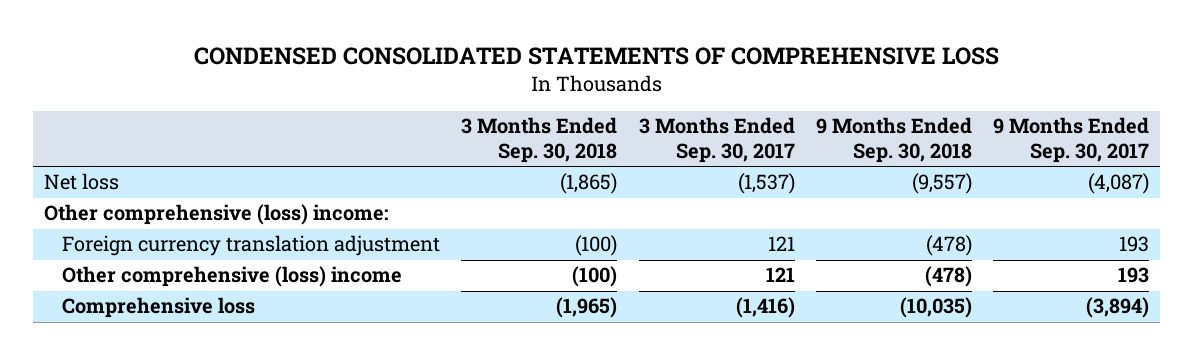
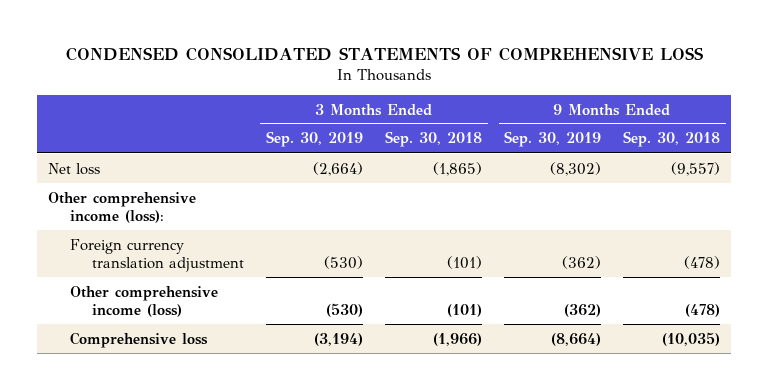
[638,117,795,164] 3 Months Ended Sep. 30, 2017 -> none
[993,117,1150,164] 9 Months Ended Sep. 30, 2017 -> none
none -> [265,131,363,148] Sep. 30, 2019
none -> [504,131,602,148] Sep. 30, 2019
[43,204,388,226] Other comprehensive (loss) income: -> [48,191,197,223] Other comprehensive income (loss):
[575,235,618,257] (100) -> [446,255,482,269] (101)
[61,266,402,288] Other comprehensive (loss) income -> [69,285,218,317] Other comprehensive income (loss)
[572,266,618,288] (100) -> [446,303,482,317] (101)
[556,297,618,319] (1,965) -> [432,332,482,346] (1,966)

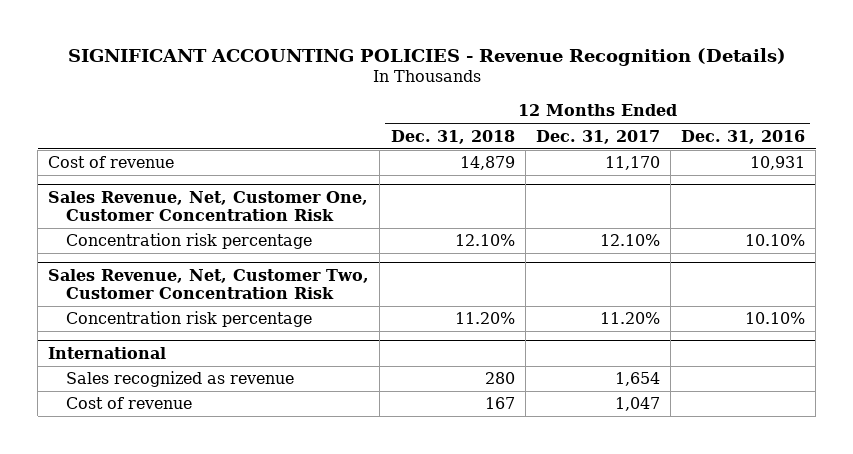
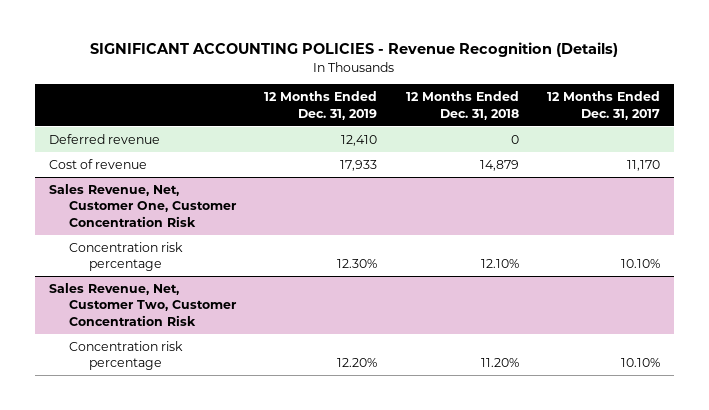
[681,129,806,144] Dec. 31, 2016 -> none
none -> [264,91,378,120] 12 Months Ended Dec. 31, 2019
none -> [48,133,160,144] Deferred revenue
[599,234,660,247] 12.10% -> [620,259,660,269] 10.10%
[48,346,167,359] International -> none
[66,371,295,388] Sales recognized as revenue -> none
[66,397,193,410] Cost of revenue -> none
[599,312,660,325] 11.20% -> [620,358,660,368] 10.10%

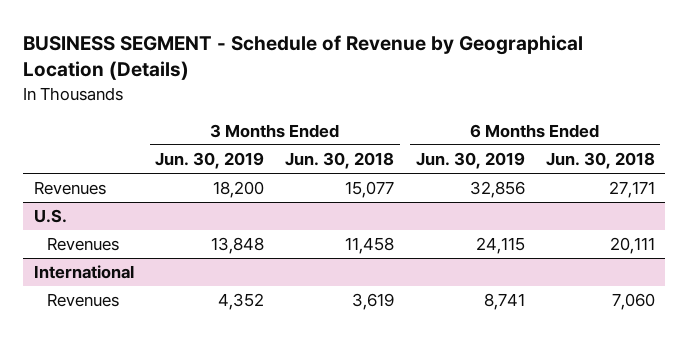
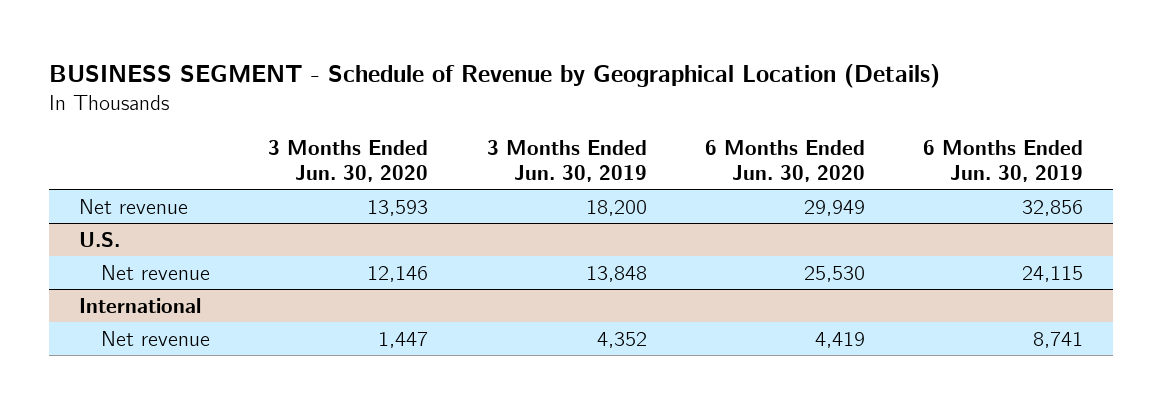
[285,152,395,170] Jun. 30, 2018 -> none
[545,152,655,170] Jun. 30, 2018 -> none
none -> [268,139,429,182] 3 Months Ended Jun. 30, 2020
none -> [705,139,866,182] 6 Months Ended Jun. 30, 2020
[33,181,106,196] Revenues -> [78,198,188,214] Net revenue
[46,237,119,252] Revenues -> [101,264,211,280] Net revenue
[46,293,119,308] Revenues -> [101,330,211,346] Net revenue

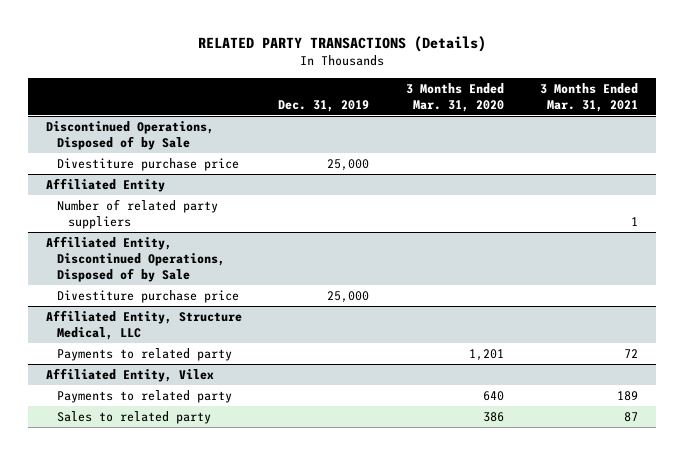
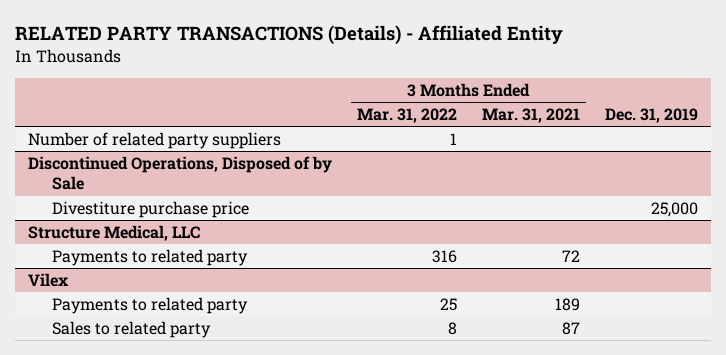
[198,35,487,52] RELATED PARTY TRANSACTIONS (Details) -> [15,25,564,46] RELATED PARTY TRANSACTIONS (Details) - Affiliated Entity
[405,82,504,112] 3 Months Ended Mar. 31, 2020 -> none
none -> [356,108,457,124] Mar. 31, 2022
none -> [27,131,281,149] Number of related party suppliers
[57,198,219,230] Number of related party suppliers -> none
[46,235,226,283] Affiliated Entity, Discontinued Operations, Disposed of by Sale -> none
[57,289,240,303] Divestiture purchase price -> none
[46,309,243,341] Affiliated Entity, Structure Medical, LLC -> none
[46,177,166,192] Affiliated Entity -> [27,224,200,241] Structure Medical, LLC
[46,367,215,382] Affiliated Entity, Vilex -> none
none -> [27,272,69,287] Vilex

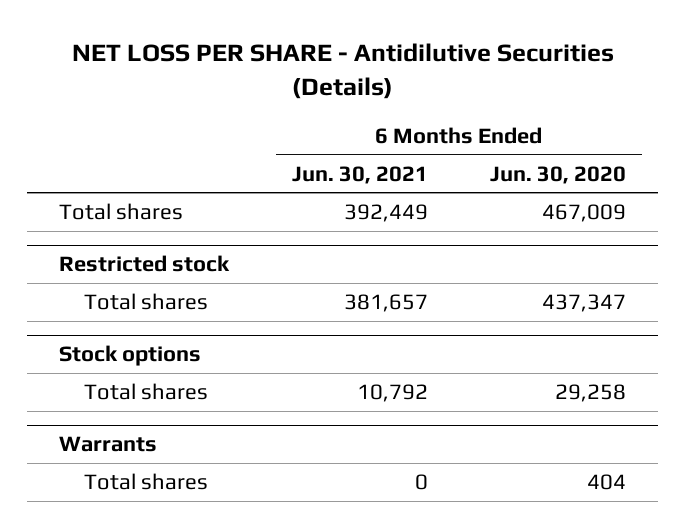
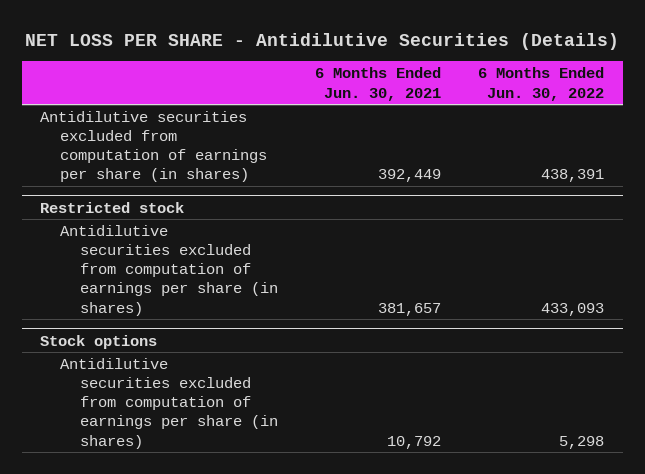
[490,165,627,184] Jun. 30, 2020 -> none
none -> [478,67,605,101] 6 Months Ended Jun. 30, 2022
[58,202,183,220] Total shares -> [40,111,268,183] Antidilutive securities excluded from computation of earnings per share (in shares)
[84,292,209,310] Total shares -> [60,225,278,316] Antidilutive securities excluded from computation of earnings per share (in shares)
[58,436,157,453] Warrants -> none
[84,472,209,490] Total shares -> none
[84,382,209,400] Total shares -> [60,358,278,449] Antidilutive securities excluded from computation of earnings per share (in shares)

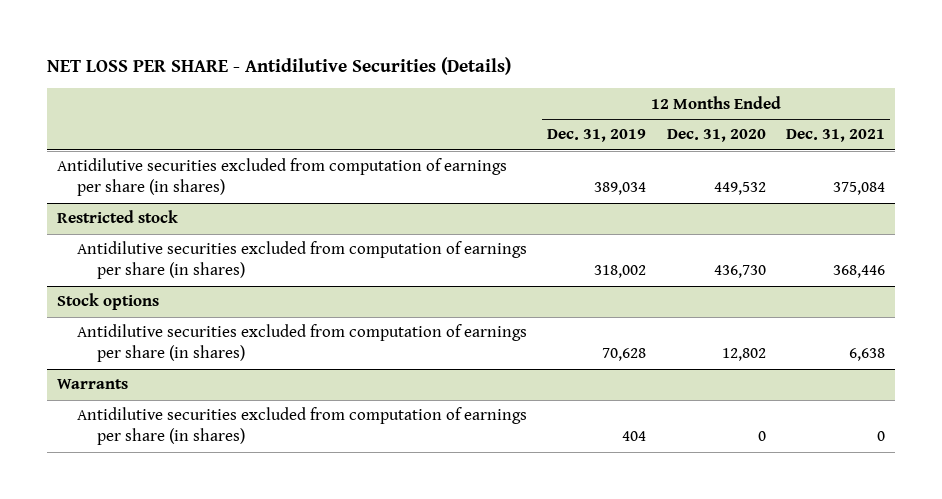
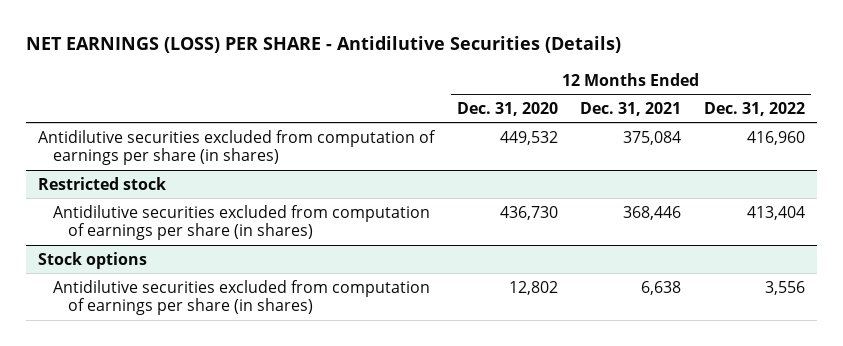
[46,57,511,76] NET LOSS PER SHARE - Antidilutive Securities (Details) -> [26,36,622,54] NET EARNINGS (LOSS) PER SHARE - Antidilutive Securities (Details)
[547,129,647,143] Dec. 31, 2019 -> none
none -> [704,101,806,116] Dec. 31, 2022
[56,379,128,390] Warrants -> none
[77,407,528,446] Antidilutive securities excluded from computation of earnings per share (in shares) -> none

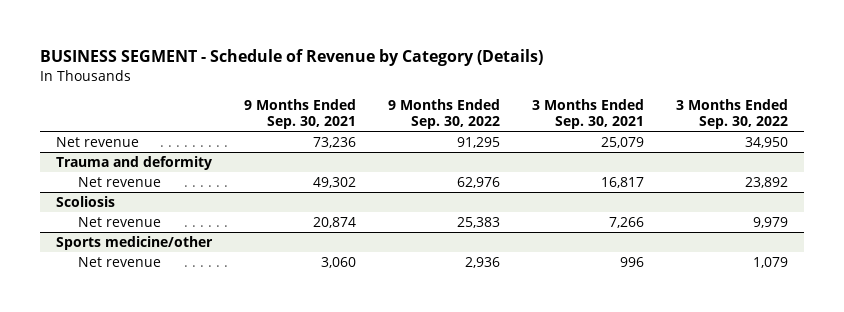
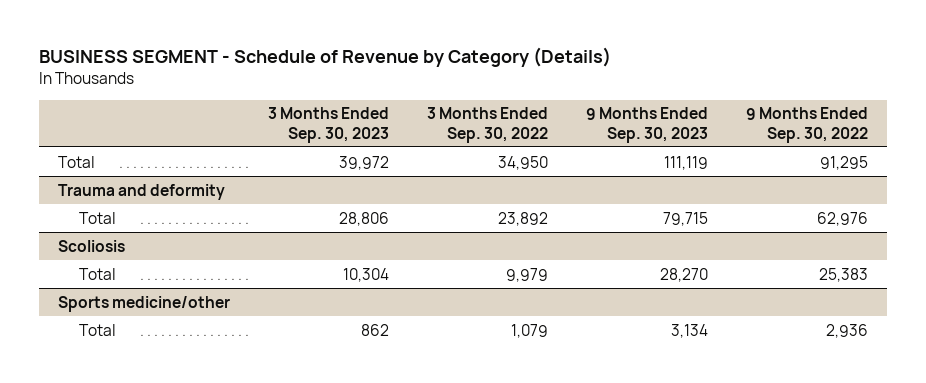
[244,98,357,130] 9 Months Ended Sep. 30, 2021 -> none
[532,98,645,130] 3 Months Ended Sep. 30, 2021 -> none
none -> [267,107,389,143] 3 Months Ended Sep. 30, 2023
none -> [585,107,708,143] 9 Months Ended Sep. 30, 2023
[56,137,140,148] Net revenue -> [57,155,95,168] Total
[77,177,161,188] Net revenue -> [79,211,117,224] Total
[77,217,161,228] Net revenue -> [79,267,117,280] Total
[77,257,161,268] Net revenue -> [79,323,117,336] Total

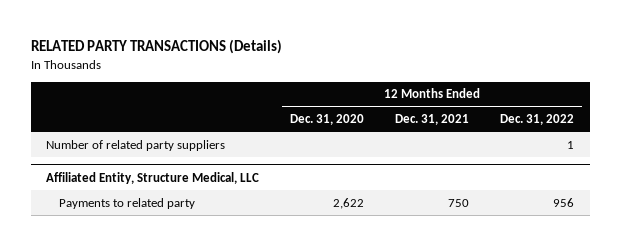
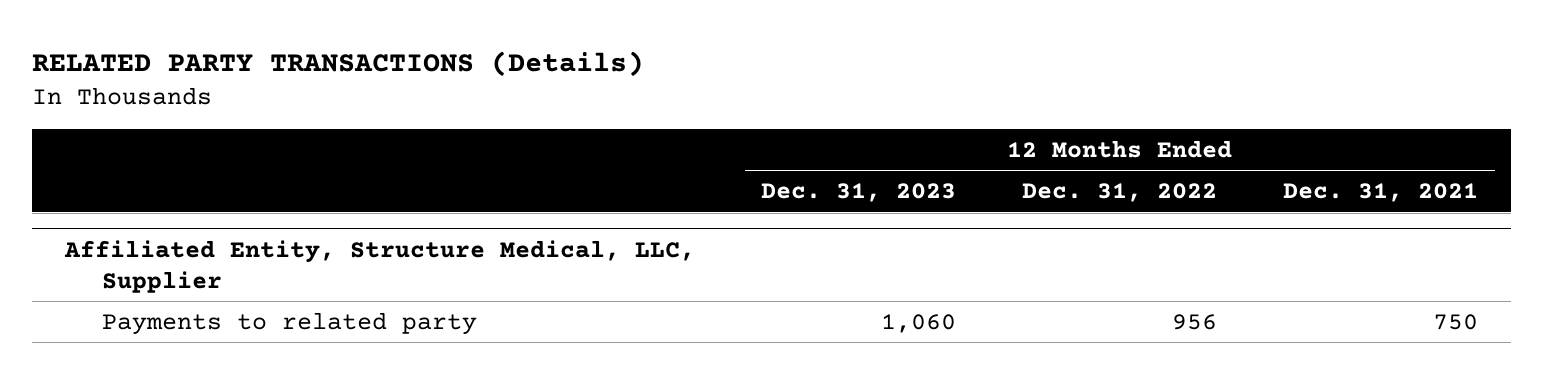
[290,114,365,126] Dec. 31, 2020 -> none
none -> [761,183,957,203] Dec. 31, 2023
[46,139,226,151] Number of related party suppliers -> none
[46,171,260,184] Affiliated Entity, Structure Medical, LLC -> [64,239,696,293] Affiliated Entity, Structure Medical, LLC, Supplier

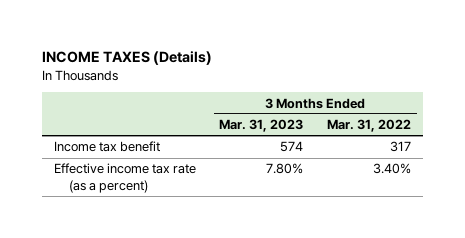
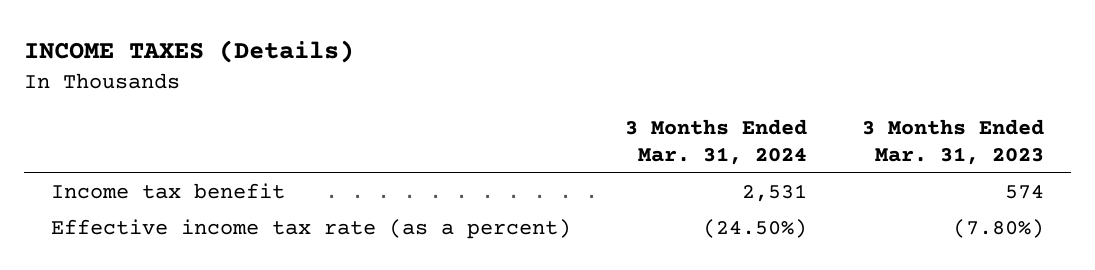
[326,119,411,133] Mar. 31, 2022 -> none
none -> [625,118,808,166] 3 Months Ended Mar. 31, 2024
[266,163,304,175] 7.80% -> [952,219,1044,239] (7.80%)

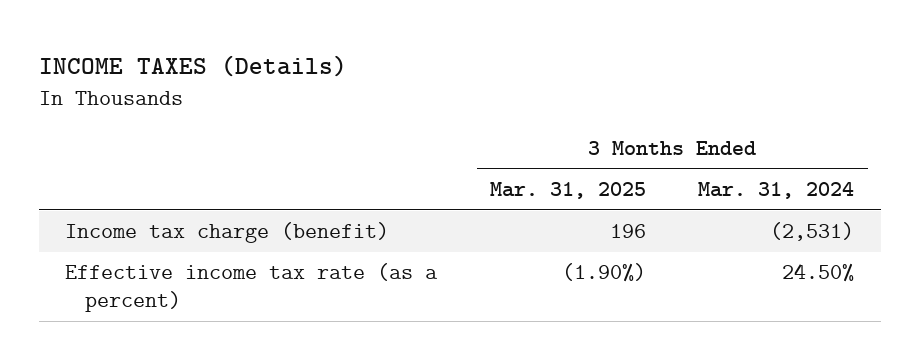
[861,118,1044,166] 3 Months Ended Mar. 31, 2023 -> none
none -> [489,182,646,200] Mar. 31, 2025
[51,183,286,200] Income tax benefit -> [65,222,390,244] Income tax charge (benefit)
[742,184,808,203] 2,531 -> [770,222,855,242] (2,531)
[703,219,808,239] (24.50%) -> [782,263,855,283] 24.50%

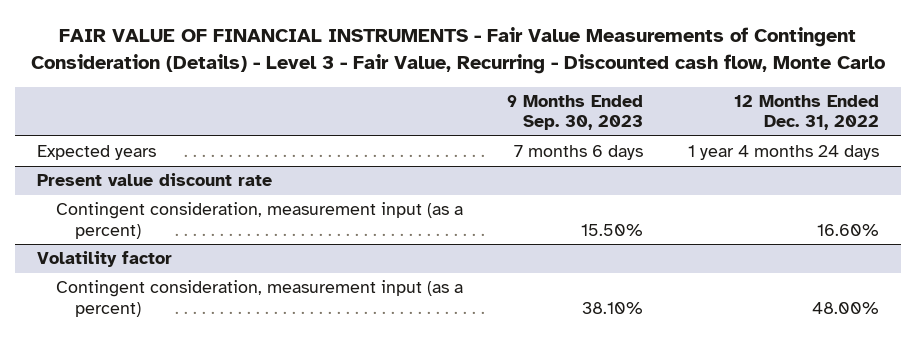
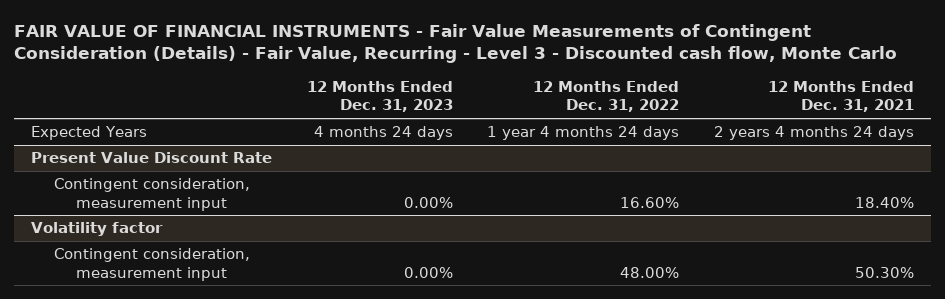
[30,27,885,75] FAIR VALUE OF FINANCIAL INSTRUMENTS - Fair Value Measurements of Contingent Consideration (Details) - Level 3 - Fair Value, Recurring - Discounted cash flow, Monte Carlo -> [14,23,898,64] FAIR VALUE OF FINANCIAL INSTRUMENTS - Fair Value Measurements of Contingent Consideration (Details) - Fair Value, Recurring - Level 3 - Discounted cash flow, Monte Carlo
[507,94,644,131] 9 Months Ended Sep. 30, 2023 -> none
none -> [306,81,453,113] 12 Months Ended Dec. 31, 2023
none -> [767,81,914,113] 12 Months Ended Dec. 31, 2021
[37,145,157,161] Expected years -> [31,126,148,141] Expected Years
[37,173,273,187] Present value discount rate -> [31,152,273,164] Present Value Discount Rate
[55,202,463,239] Contingent consideration, measurement input (as a percent) -> [53,178,250,211] Contingent consideration, measurement input
[55,280,463,317] Contingent consideration, measurement input (as a percent) -> [53,248,250,281] Contingent consideration, measurement input

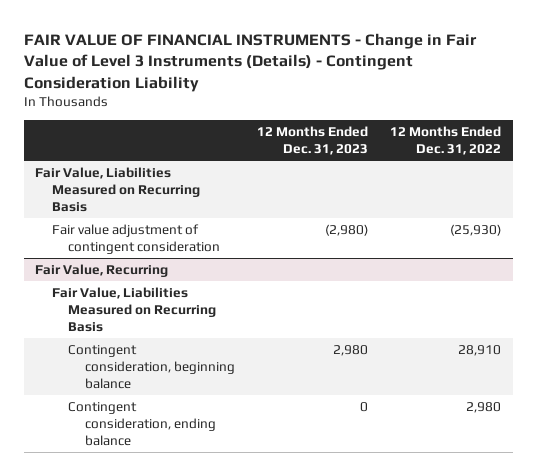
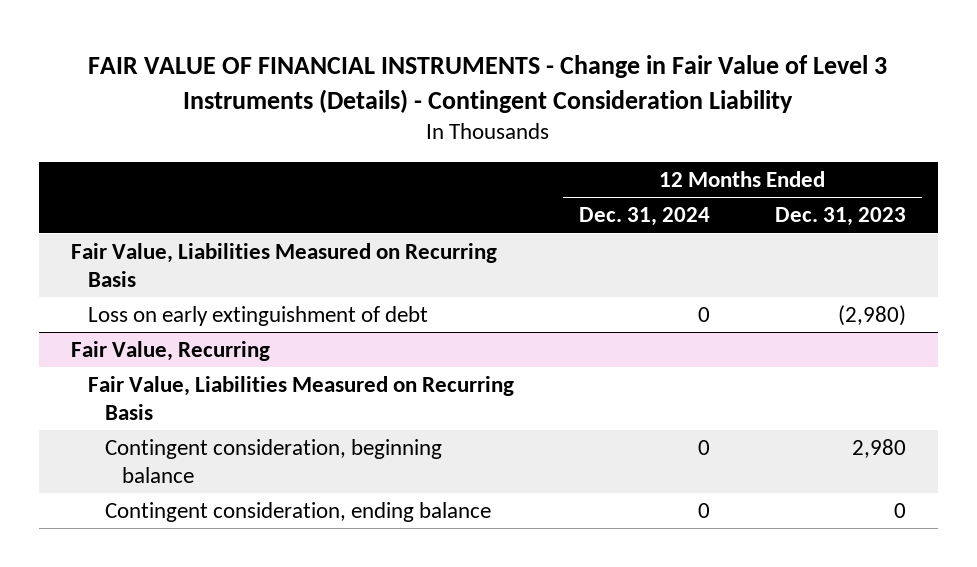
[390,125,502,155] 12 Months Ended Dec. 31, 2022 -> none
none -> [578,207,710,227] Dec. 31, 2024
[51,224,221,255] Fair value adjustment of contingent consideration -> [88,306,429,327] Loss on early extinguishment of debt

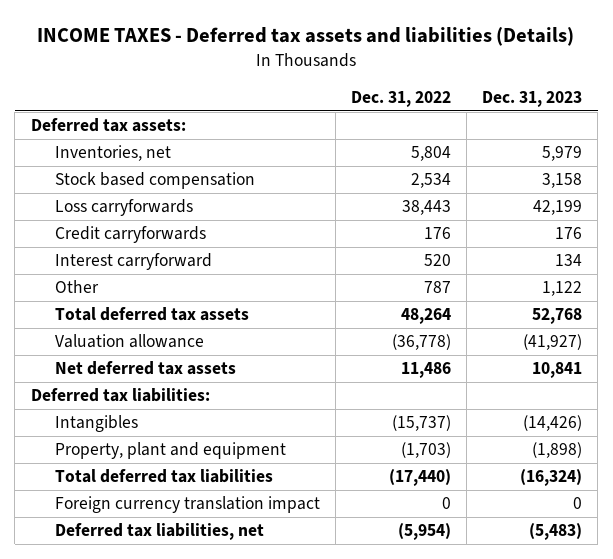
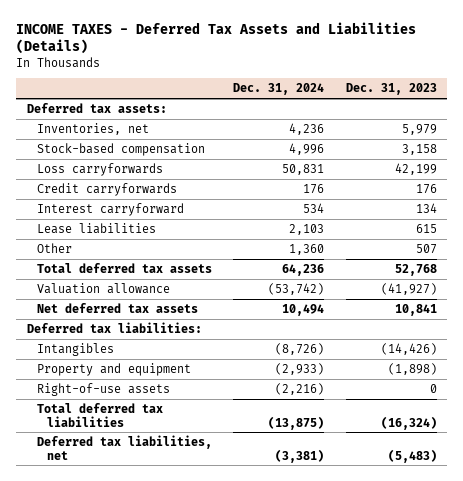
[37,27,575,47] INCOME TAXES - Deferred tax assets and liabilities (Details) -> [15,21,416,55] INCOME TAXES - Deferred Tax Assets and Liabilities (Details)
[351,91,452,108] Dec. 31, 2022 -> none
none -> [233,83,325,96] Dec. 31, 2024
[54,172,255,190] Stock based compensation -> [36,142,205,156] Stock-based compensation
none -> [36,222,156,234] Lease liabilities
[542,281,583,297] 1,122 -> [415,243,437,254] 507
[54,442,286,460] Property, plant and equipment -> [36,362,191,376] Property and equipment
none -> [36,382,170,396] Right-of-use assets
[54,496,320,514] Foreign currency translation impact -> none

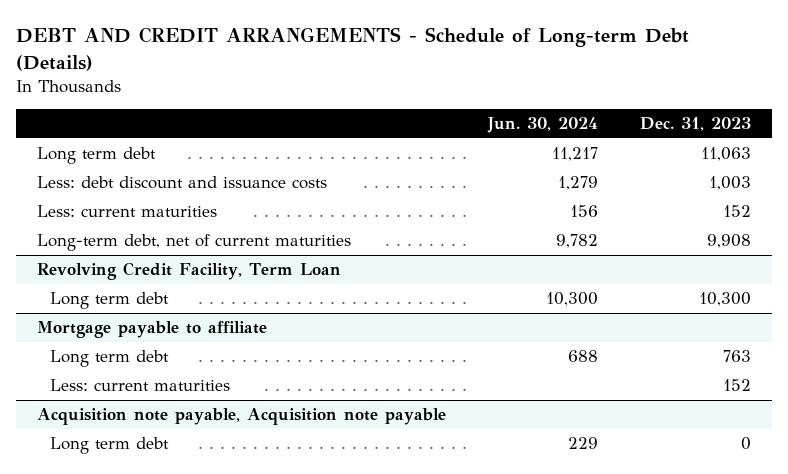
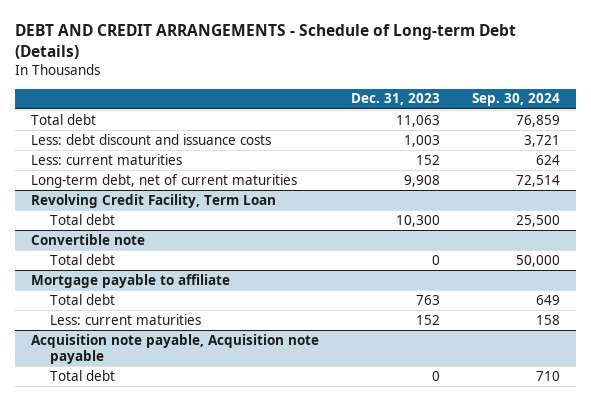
[486,117,598,134] Jun. 30, 2024 -> none
none -> [472,93,561,107] Sep. 30, 2024
[36,147,156,165] Long term debt -> [30,113,96,125] Total debt
[49,292,169,310] Long term debt -> [50,213,116,225] Total debt
none -> [30,233,145,245] Convertible note
none -> [50,253,116,265] Total debt
[49,350,169,368] Long term debt -> [50,293,116,305] Total debt
[49,437,169,455] Long term debt -> [50,369,116,381] Total debt

